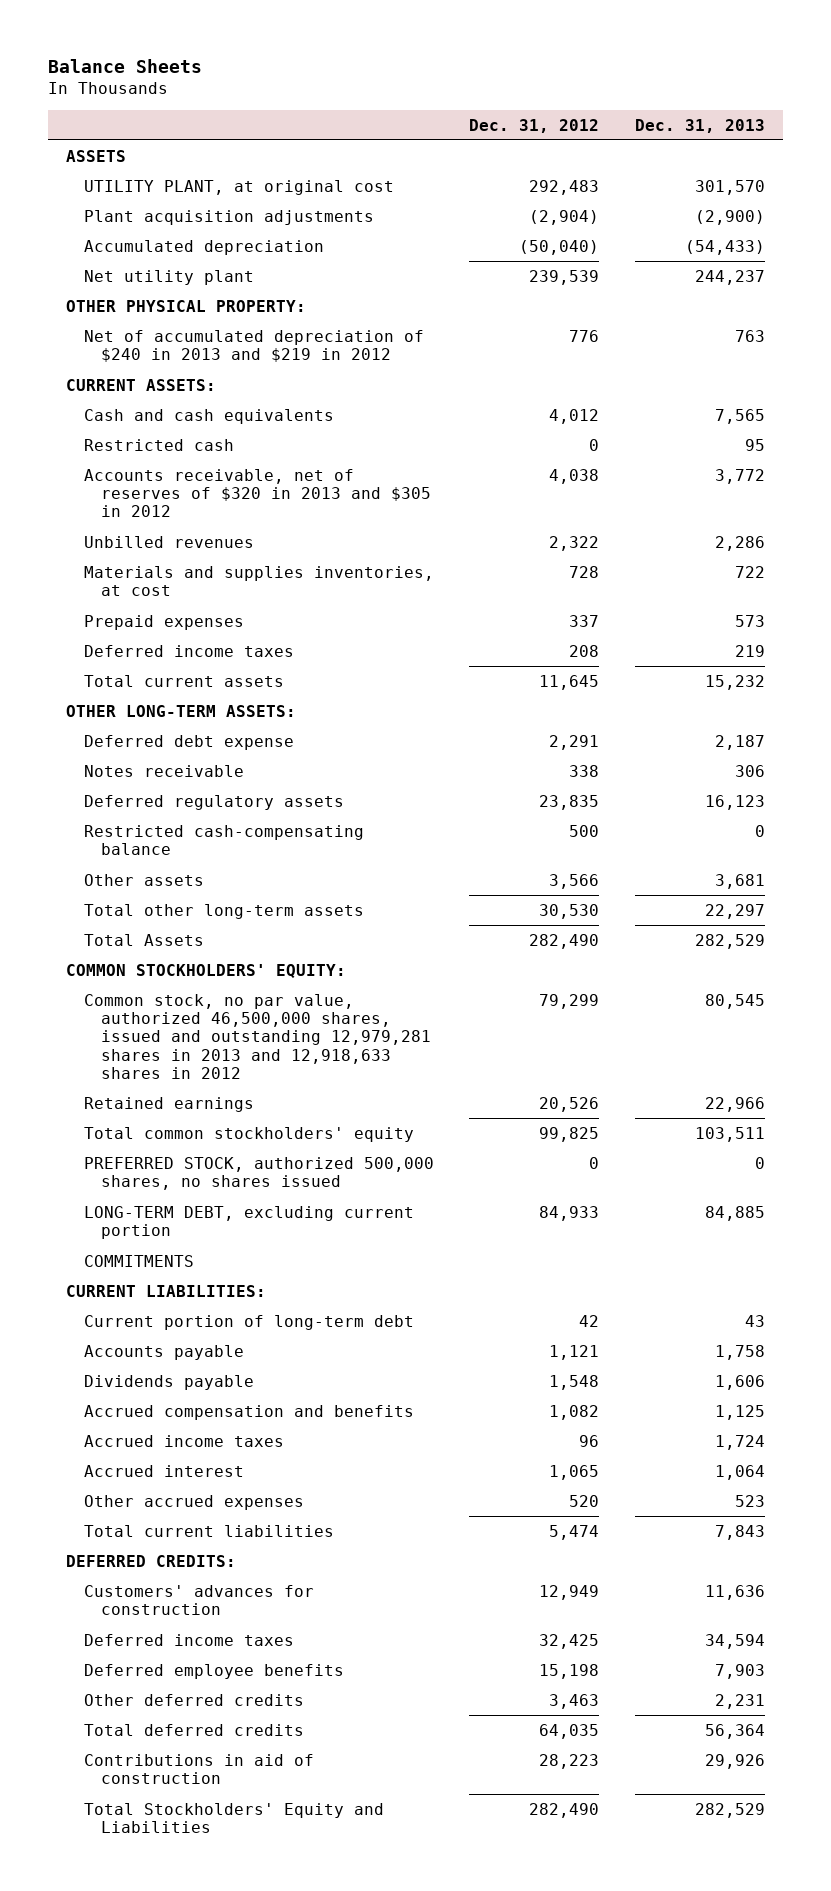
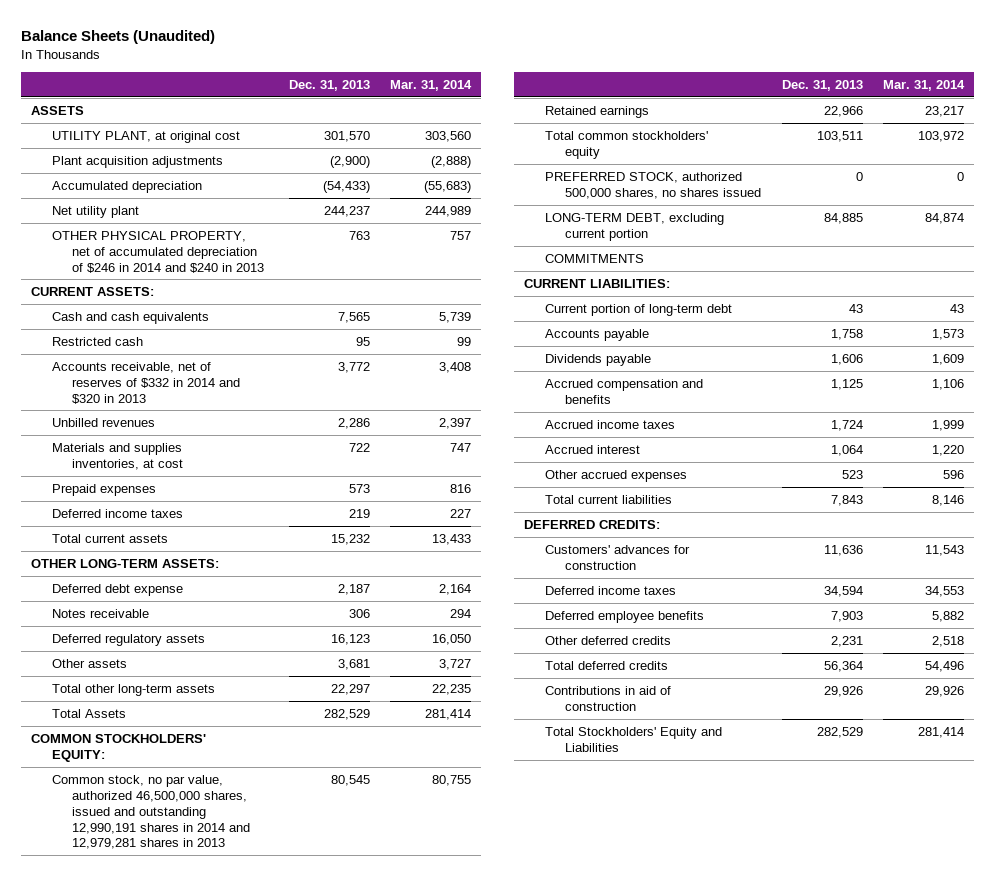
[48,58,203,73] Balance Sheets -> [20,30,215,45] Balance Sheets (Unaudited)
[469,118,600,133] Dec. 31, 2012 -> none
none -> [389,80,472,92] Mar. 31, 2014
[66,299,307,312] OTHER PHYSICAL PROPERTY: -> none
[83,329,424,363] Net of accumulated depreciation of $240 in 2013 and $219 in 2012 -> [51,230,265,273] OTHER PHYSICAL PROPERTY, net of accumulated depreciation of $246 in 2014 and $240 in 2013
[83,468,432,518] Accounts receivable, net of reserves of $320 in 2013 and $305 in 2012 -> [51,361,241,404] Accounts receivable, net of reserves of $332 in 2014 and $320 in 2013
[83,824,364,856] Restricted cash-compensating balance -> none
[83,993,432,1080] Common stock, no par value, authorized 46,500,000 shares, issued and outstanding 12,979,281 shares in 2013 and 12,918,633 shares in 2012 -> [51,774,251,850] Common stock, no par value, authorized 46,500,000 shares, issued and outstanding 12,990,191 shares in 2014 and 12,979,281 shares in 2013

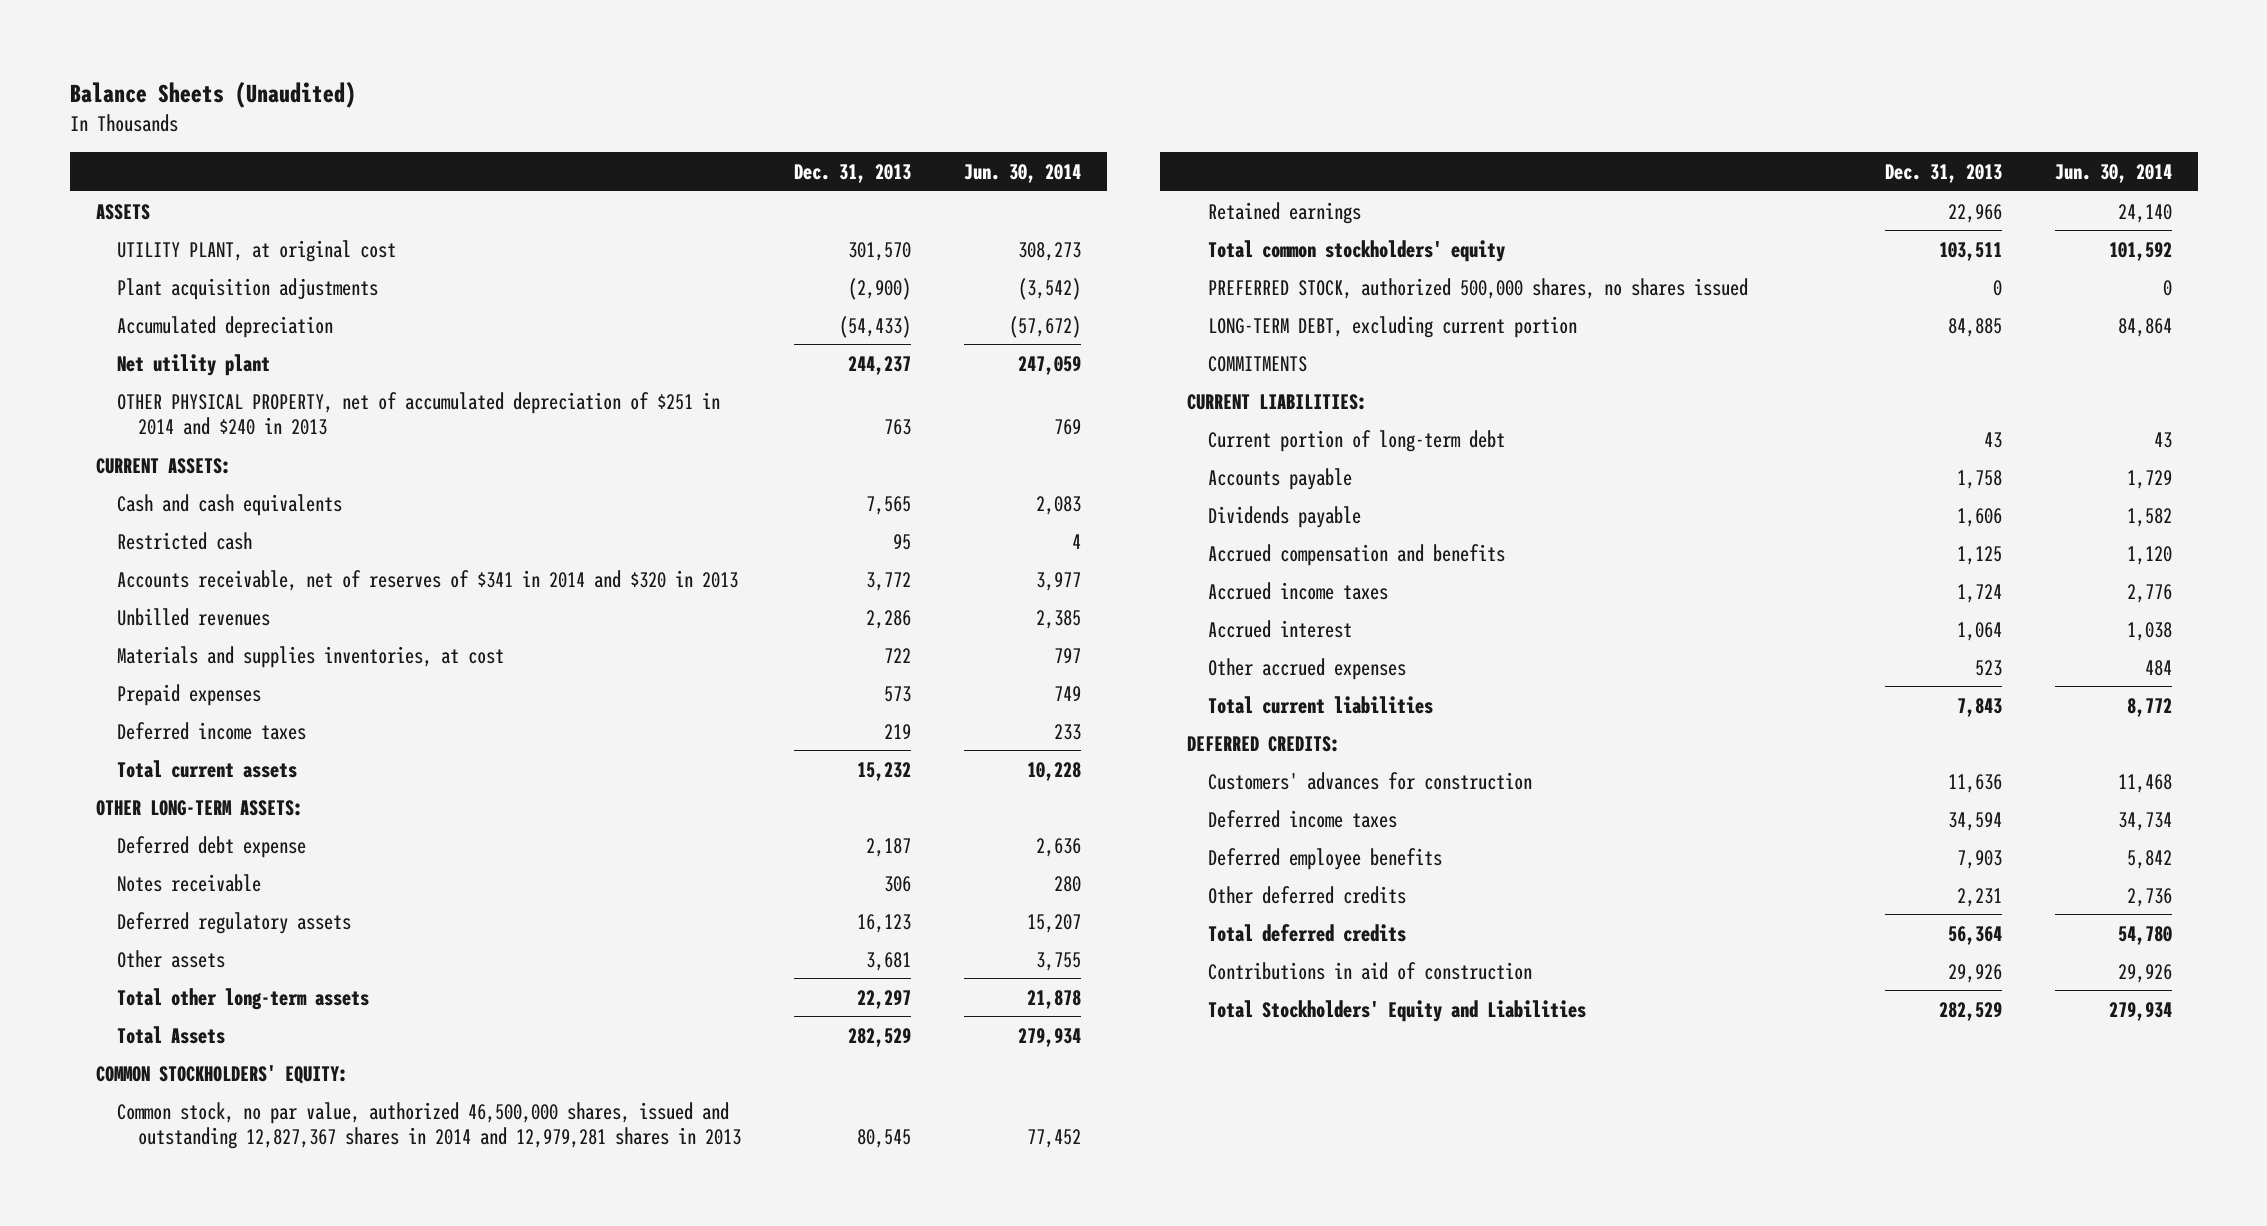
[389,80,472,92] Mar. 31, 2014 -> none
none -> [963,163,1081,183] Jun. 30, 2014
[51,230,265,273] OTHER PHYSICAL PROPERTY, net of accumulated depreciation of $246 in 2014 and $240 in 2013 -> [117,391,721,436] OTHER PHYSICAL PROPERTY, net of accumulated depreciation of $251 in 2014 and $240 in 2013
[51,361,241,404] Accounts receivable, net of reserves of $332 in 2014 and $320 in 2013 -> [117,569,739,591] Accounts receivable, net of reserves of $341 in 2014 and $320 in 2013
[51,774,251,850] Common stock, no par value, authorized 46,500,000 shares, issued and outstanding 12,990,191 shares in 2014 and 12,979,281 shares in 2013 -> [117,1101,742,1150] Common stock, no par value, authorized 46,500,000 shares, issued and outstanding 12,827,367 shares in 2014 and 12,979,281 shares in 2013

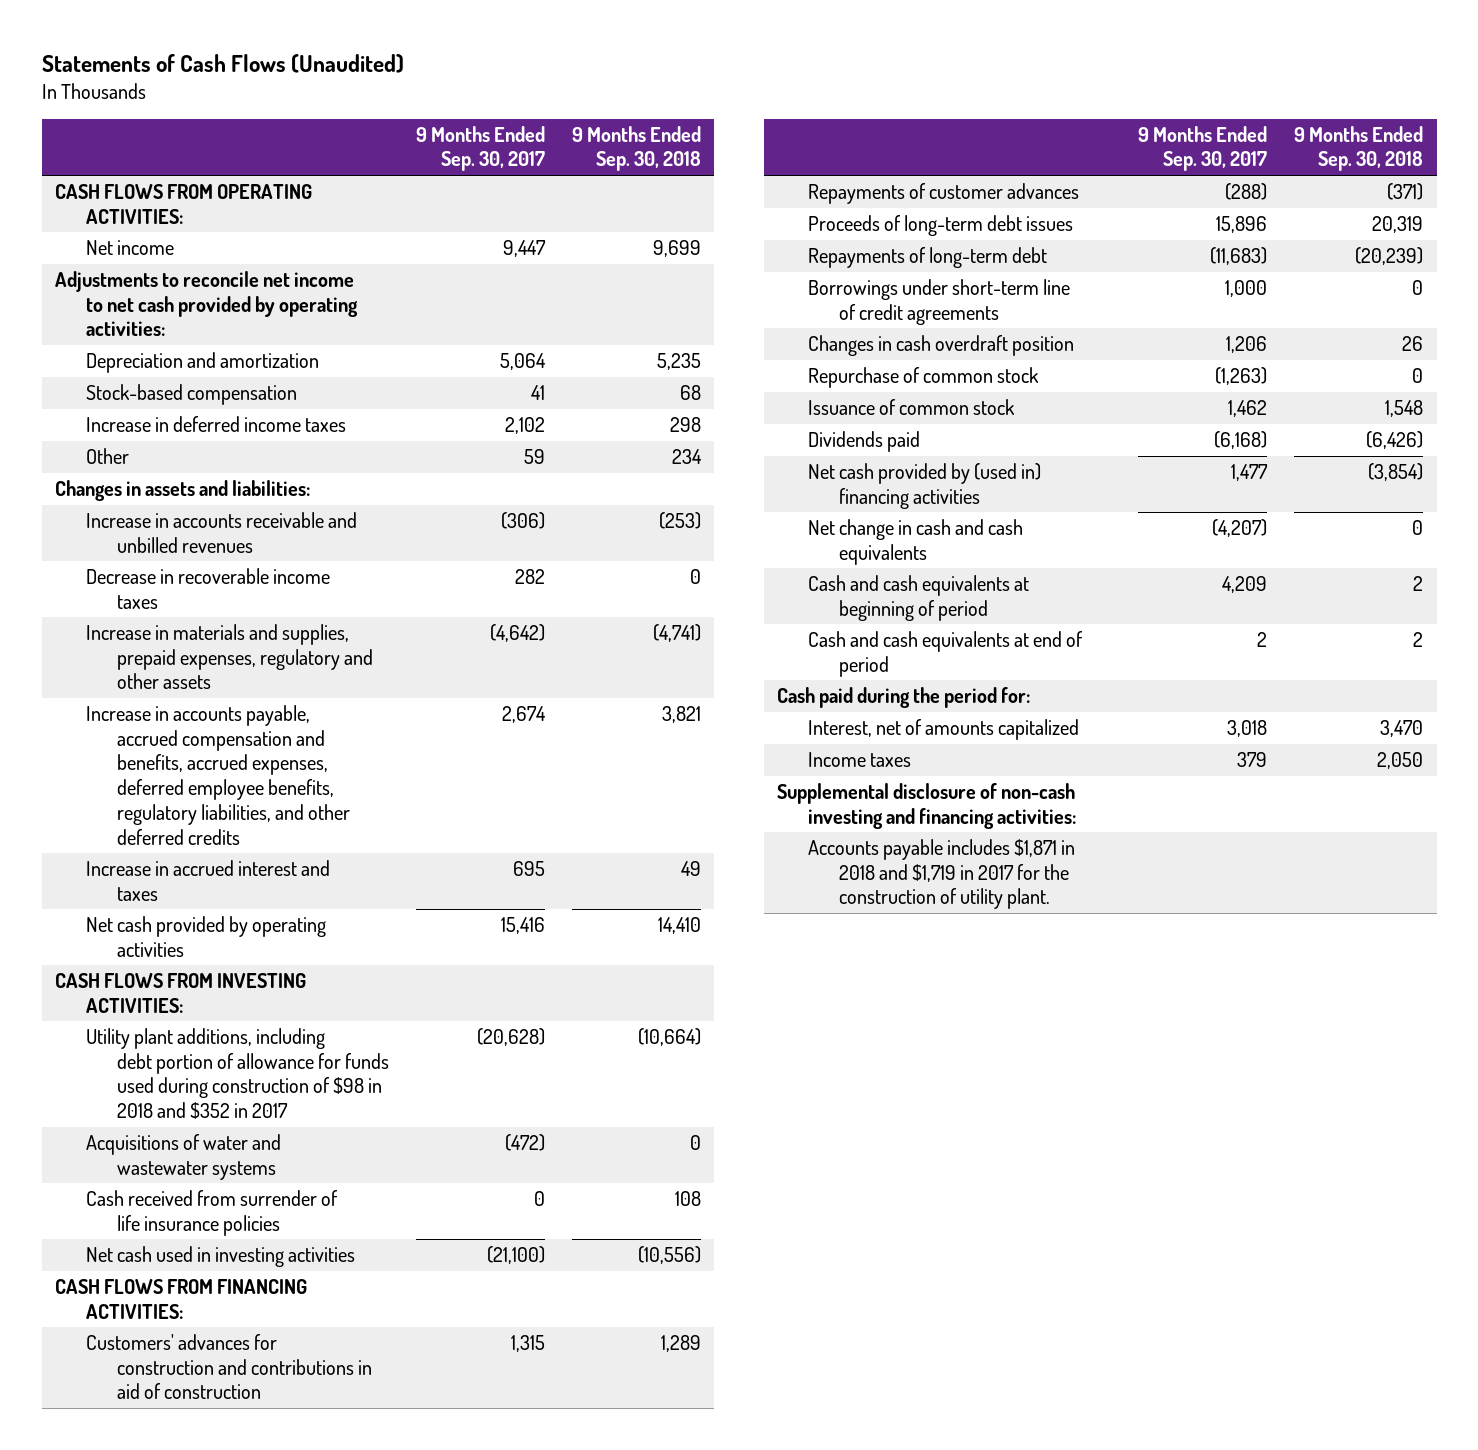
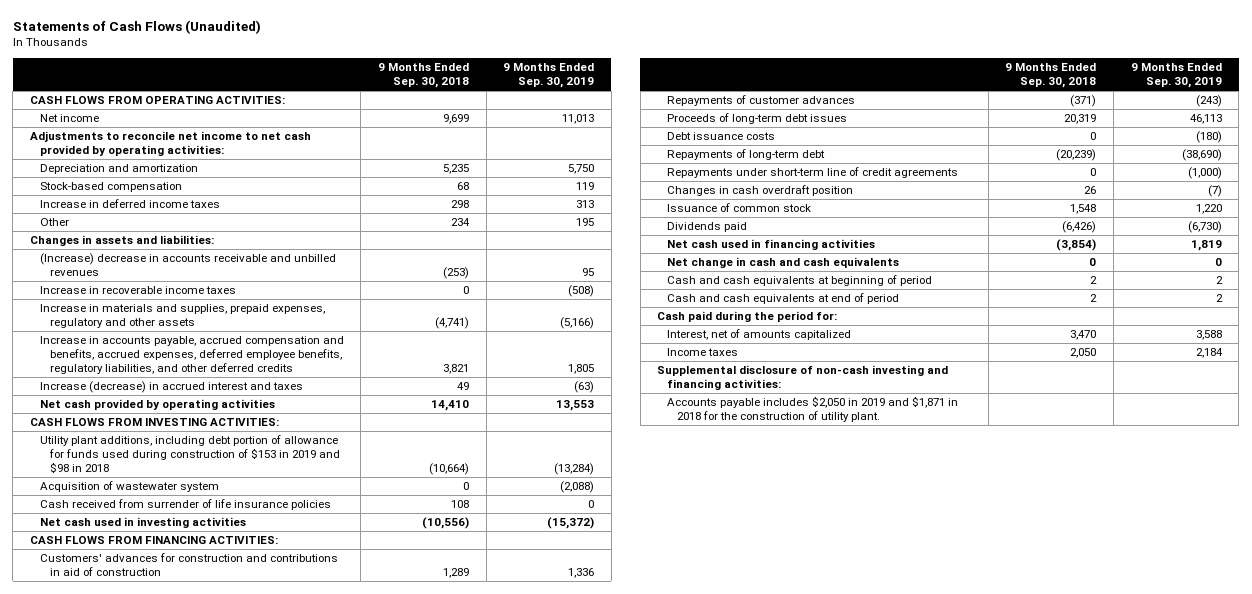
[415,125,545,172] 9 Months Ended Sep. 30, 2017 -> none
none -> [503,63,595,89] 9 Months Ended Sep. 30, 2019
[85,512,357,553] Increase in accounts receivable and unbilled revenues -> [39,253,336,277] (Increase) decrease in accounts receivable and unbilled revenues
[85,568,330,609] Decrease in recoverable income taxes -> [39,286,236,295] Increase in recoverable income taxes
[85,860,330,901] Increase in accrued interest and taxes -> [39,381,303,394] Increase (decrease) in accrued interest and taxes
[85,1028,389,1120] Utility plant additions, including debt portion of allowance for funds used during construction of $98 in 2018 and $352 in 2017 -> [39,435,340,473] Utility plant additions, including debt portion of allowance for funds used during construction of $153 in 2019 and $98 in 2018
[85,1134,281,1180] Acquisitions of water and wastewater systems -> [39,481,219,493] Acquisition of wastewater system
none -> [667,132,776,141] Debt issuance costs
[808,279,1071,325] Borrowings under short-term line of credit agreements -> [667,167,959,179] Repayments under short-term line of credit agreements
[808,367,1040,389] Repurchase of common stock -> none
[808,463,1042,509] Net cash provided by (used in) financing activities -> [667,239,876,251] Net cash used in financing activities
[808,839,1076,910] Accounts payable includes $1,871 in 2018 and $1,719 in 2017 for the construction of utility plant. -> [667,396,959,423] Accounts payable includes $2,050 in 2019 and $1,871 in 2018 for the construction of utility plant.

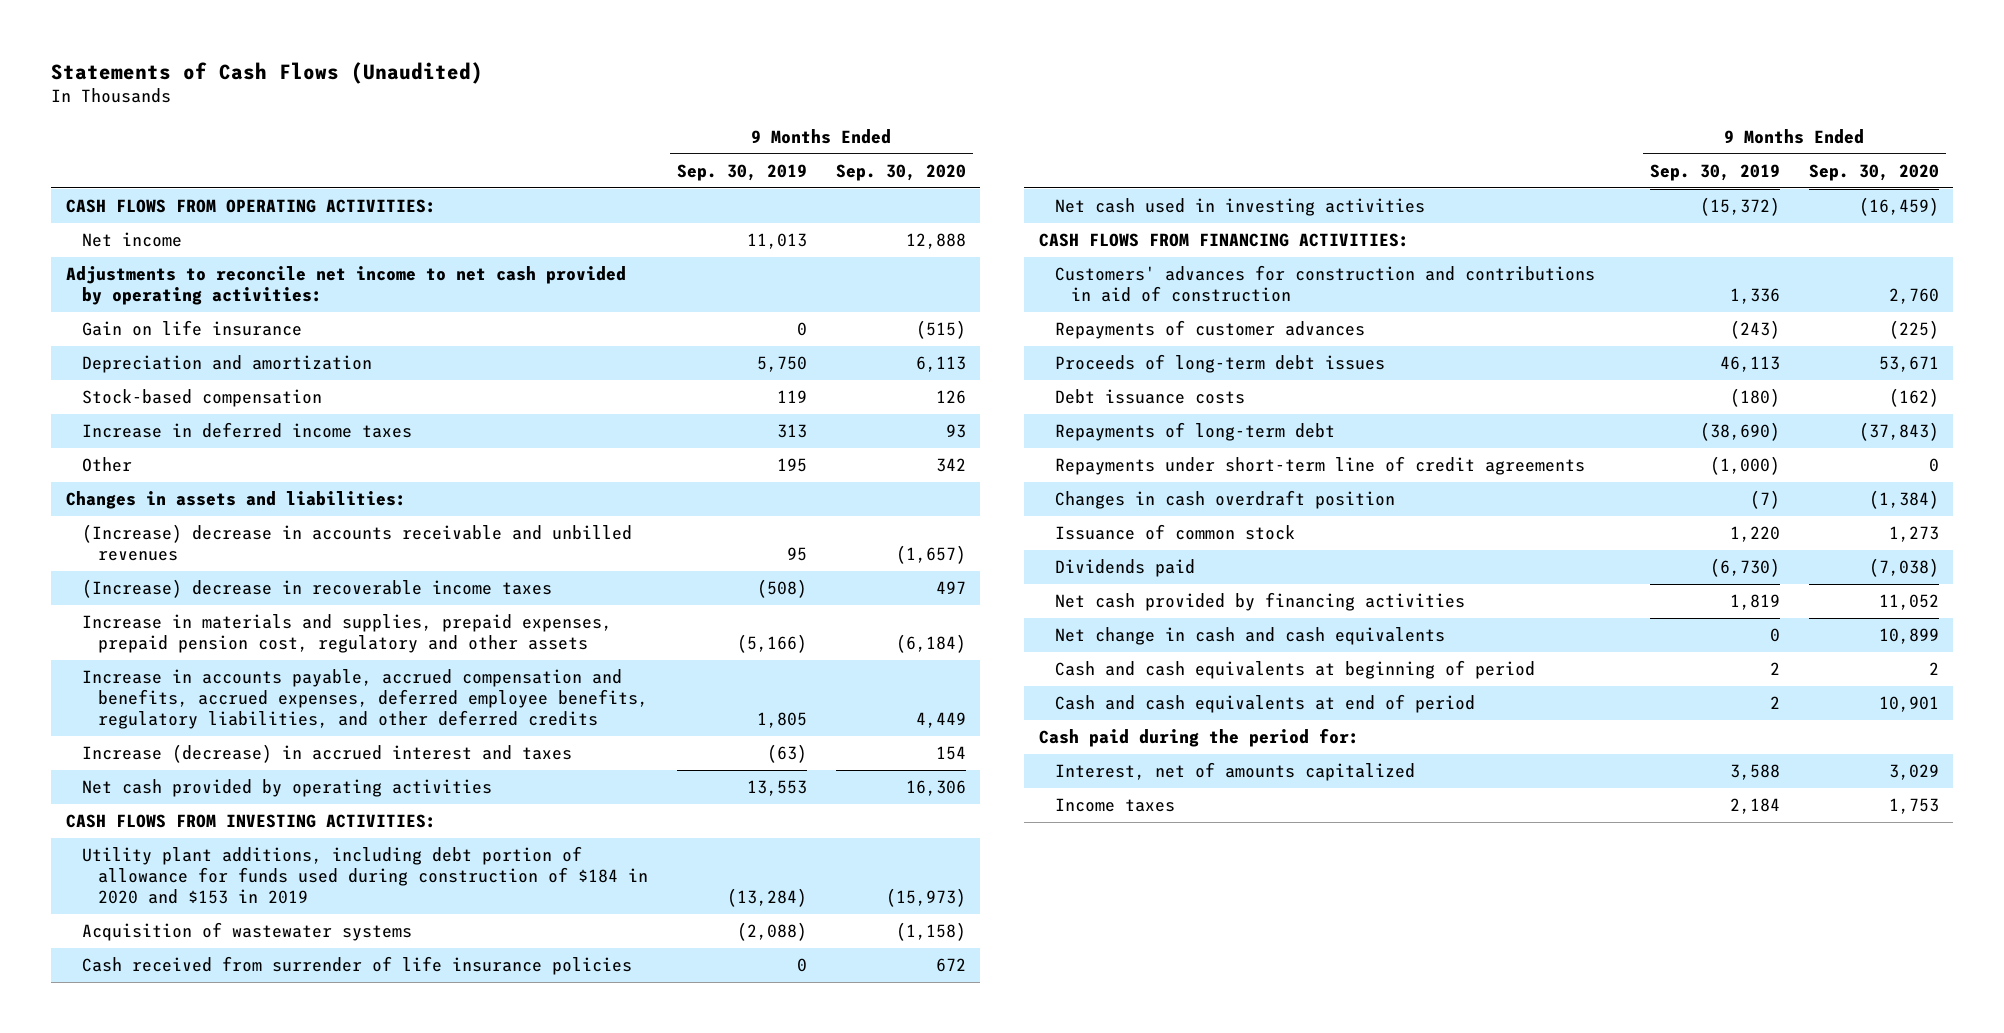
[378,63,470,89] 9 Months Ended Sep. 30, 2018 -> none
none -> [835,164,966,182] Sep. 30, 2020
none -> [81,320,302,337] Gain on life insurance
[39,286,236,295] Increase in recoverable income taxes -> [81,579,552,599] (Increase) decrease in recoverable income taxes
[39,304,325,329] Increase in materials and supplies, prepaid expenses, regulatory and other assets -> [81,614,612,654] Increase in materials and supplies, prepaid expenses, prepaid pension cost, regulatory and other assets
[39,435,340,473] Utility plant additions, including debt portion of allowance for funds used during construction of $153 in 2019 and $98 in 2018 -> [81,846,649,904] Utility plant additions, including debt portion of allowance for funds used during construction of $184 in 2020 and $153 in 2019
[39,481,219,493] Acquisition of wastewater system -> [81,922,412,942] Acquisition of wastewater systems
[667,239,876,251] Net cash used in financing activities -> [1054,592,1465,612] Net cash provided by financing activities
[657,365,949,391] Supplemental disclosure of non-cash investing and financing activities: -> none
[667,396,959,423] Accounts payable includes $2,050 in 2019 and $1,871 in 2018 for the construction of utility plant. -> none

